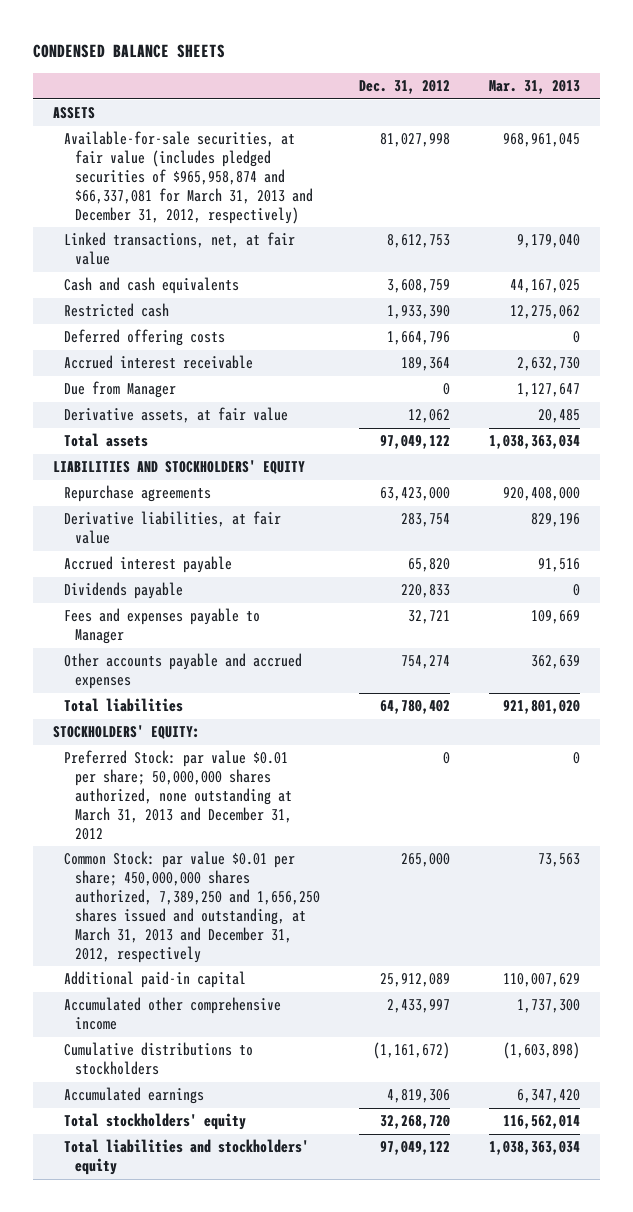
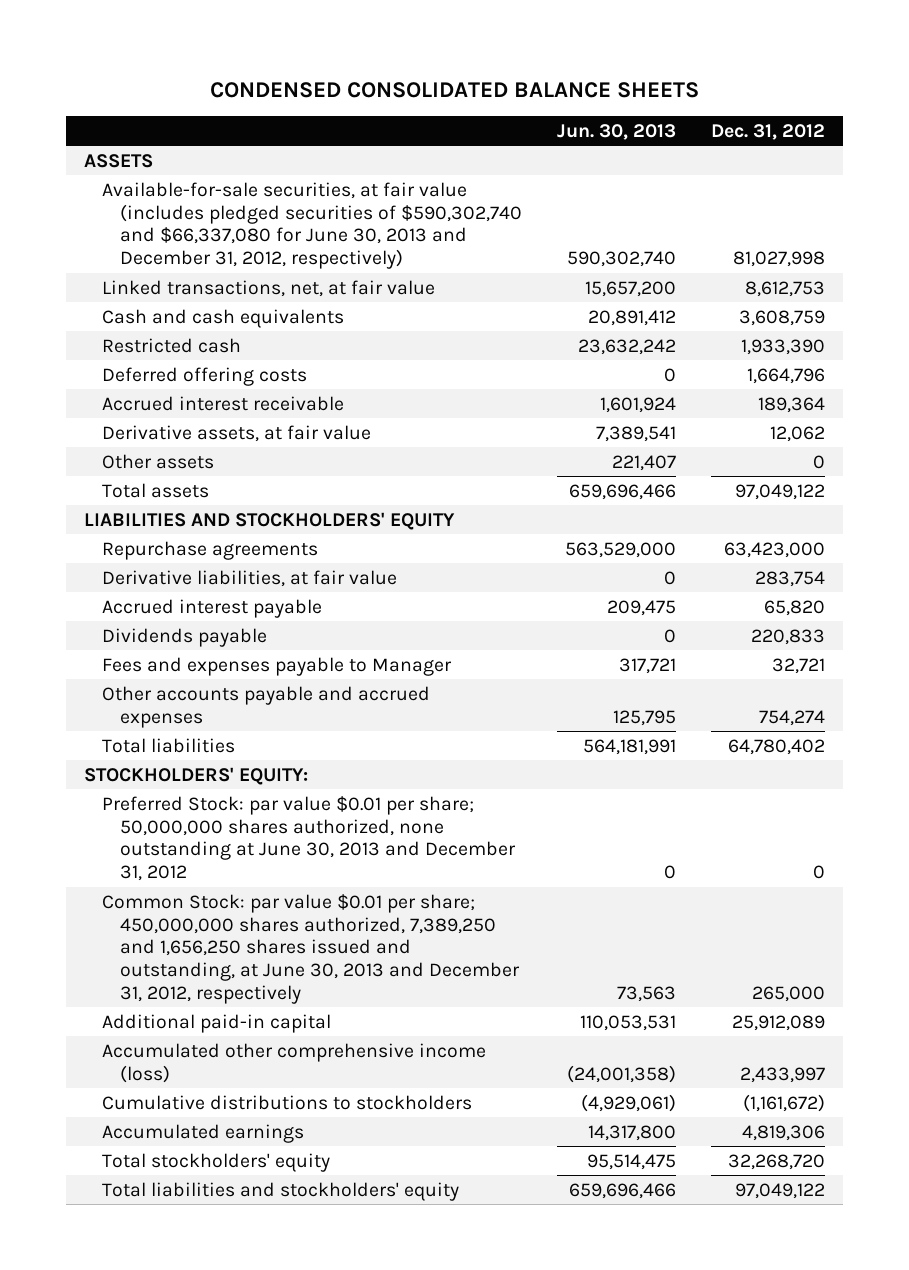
[33,44,226,59] CONDENSED BALANCE SHEETS -> [209,81,699,98] CONDENSED CONSOLIDATED BALANCE SHEETS
[489,80,581,95] Mar. 31, 2013 -> none
none -> [557,123,677,140] Jun. 30, 2013
[63,131,313,224] Available-for-sale securities, at fair value (includes pledged securities of $965,958,874 and $66,337,081 for March 31, 2013 and December 31, 2012, respectively) -> [102,181,523,270] Available-for-sale securities, at fair value (includes pledged securities of $590,302,740 and $66,337,080 for June 30, 2013 and December 31, 2012, respectively)
[63,381,176,399] Due from Manager -> none
none -> [102,453,215,469] Other assets
[63,750,292,840] Preferred Stock: par value $0.01 per share; 50,000,000 shares authorized, none outstanding at March 31, 2013 and December 31, 2012 -> [102,795,517,882] Preferred Stock: par value $0.01 per share; 50,000,000 shares authorized, none outstanding at June 30, 2013 and December 31, 2012
[63,851,320,963] Common Stock: par value $0.01 per share; 450,000,000 shares authorized, 7,389,250 and 1,656,250 shares issued and outstanding, at March 31, 2013 and December 31, 2012, respectively -> [102,893,521,1004] Common Stock: par value $0.01 per share; 450,000,000 shares authorized, 7,389,250 and 1,656,250 shares issued and outstanding, at June 30, 2013 and December 31, 2012, respectively
[63,997,281,1031] Accumulated other comprehensive income -> [102,1042,487,1083] Accumulated other comprehensive income (loss)

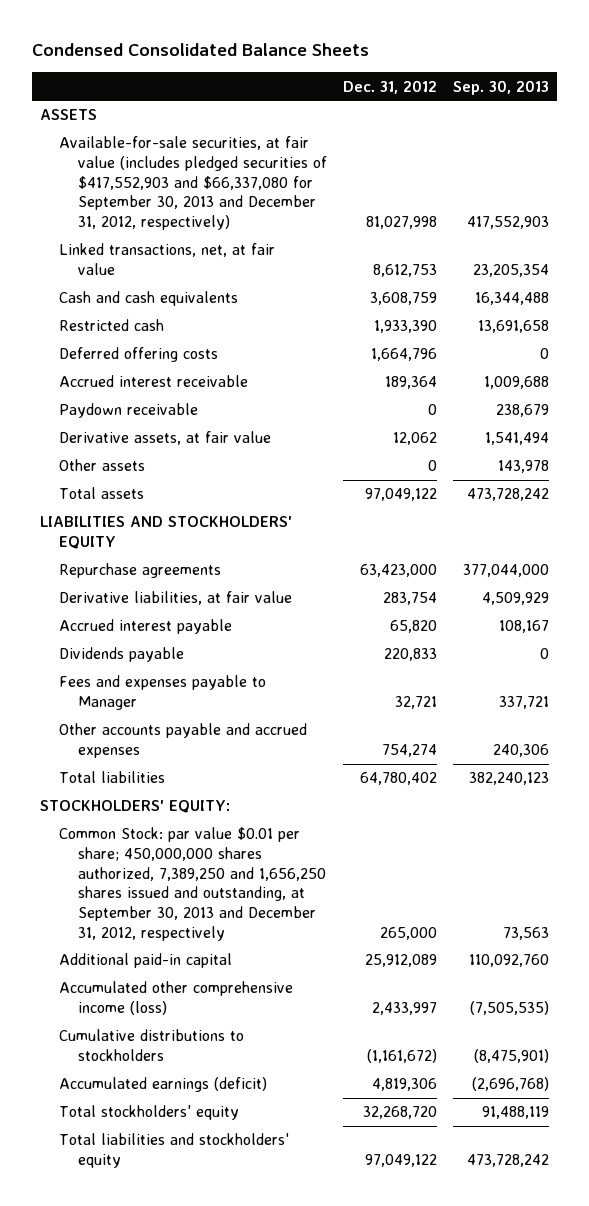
[209,81,699,98] CONDENSED CONSOLIDATED BALANCE SHEETS -> [31,43,369,57] Condensed Consolidated Balance Sheets
[557,123,677,140] Jun. 30, 2013 -> none
none -> [453,79,550,95] Sep. 30, 2013
[102,181,523,270] Available-for-sale securities, at fair value (includes pledged securities of $590,302,740 and $66,337,080 for June 30, 2013 and December 31, 2012, respectively) -> [58,136,327,231] Available-for-sale securities, at fair value (includes pledged securities of $417,552,903 and $66,337,080 for September 30, 2013 and December 31, 2012, respectively)
none -> [58,403,198,419] Paydown receivable
[102,795,517,882] Preferred Stock: par value $0.01 per share; 50,000,000 shares authorized, none outstanding at June 30, 2013 and December 31, 2012 -> none
[102,893,521,1004] Common Stock: par value $0.01 per share; 450,000,000 shares authorized, 7,389,250 and 1,656,250 shares issued and outstanding, at June 30, 2013 and December 31, 2012, respectively -> [58,827,326,941] Common Stock: par value $0.01 per share; 450,000,000 shares authorized, 7,389,250 and 1,656,250 shares issued and outstanding, at September 30, 2013 and December 31, 2012, respectively
[102,1123,305,1143] Accumulated earnings -> [58,1077,267,1093] Accumulated earnings (deficit)

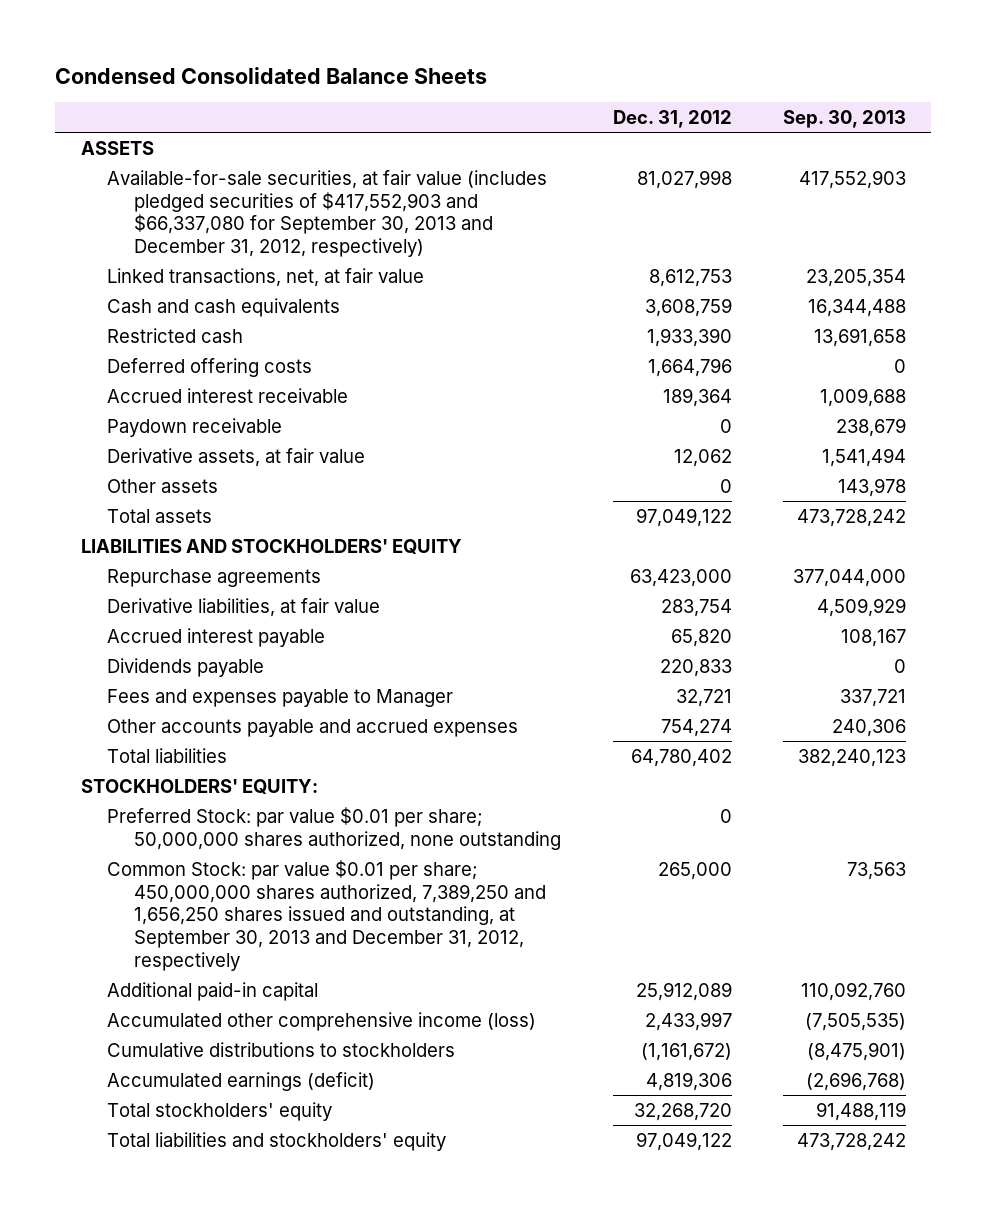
none -> [107,806,562,850] Preferred Stock: par value $0.01 per share; 50,000,000 shares authorized, none outstanding

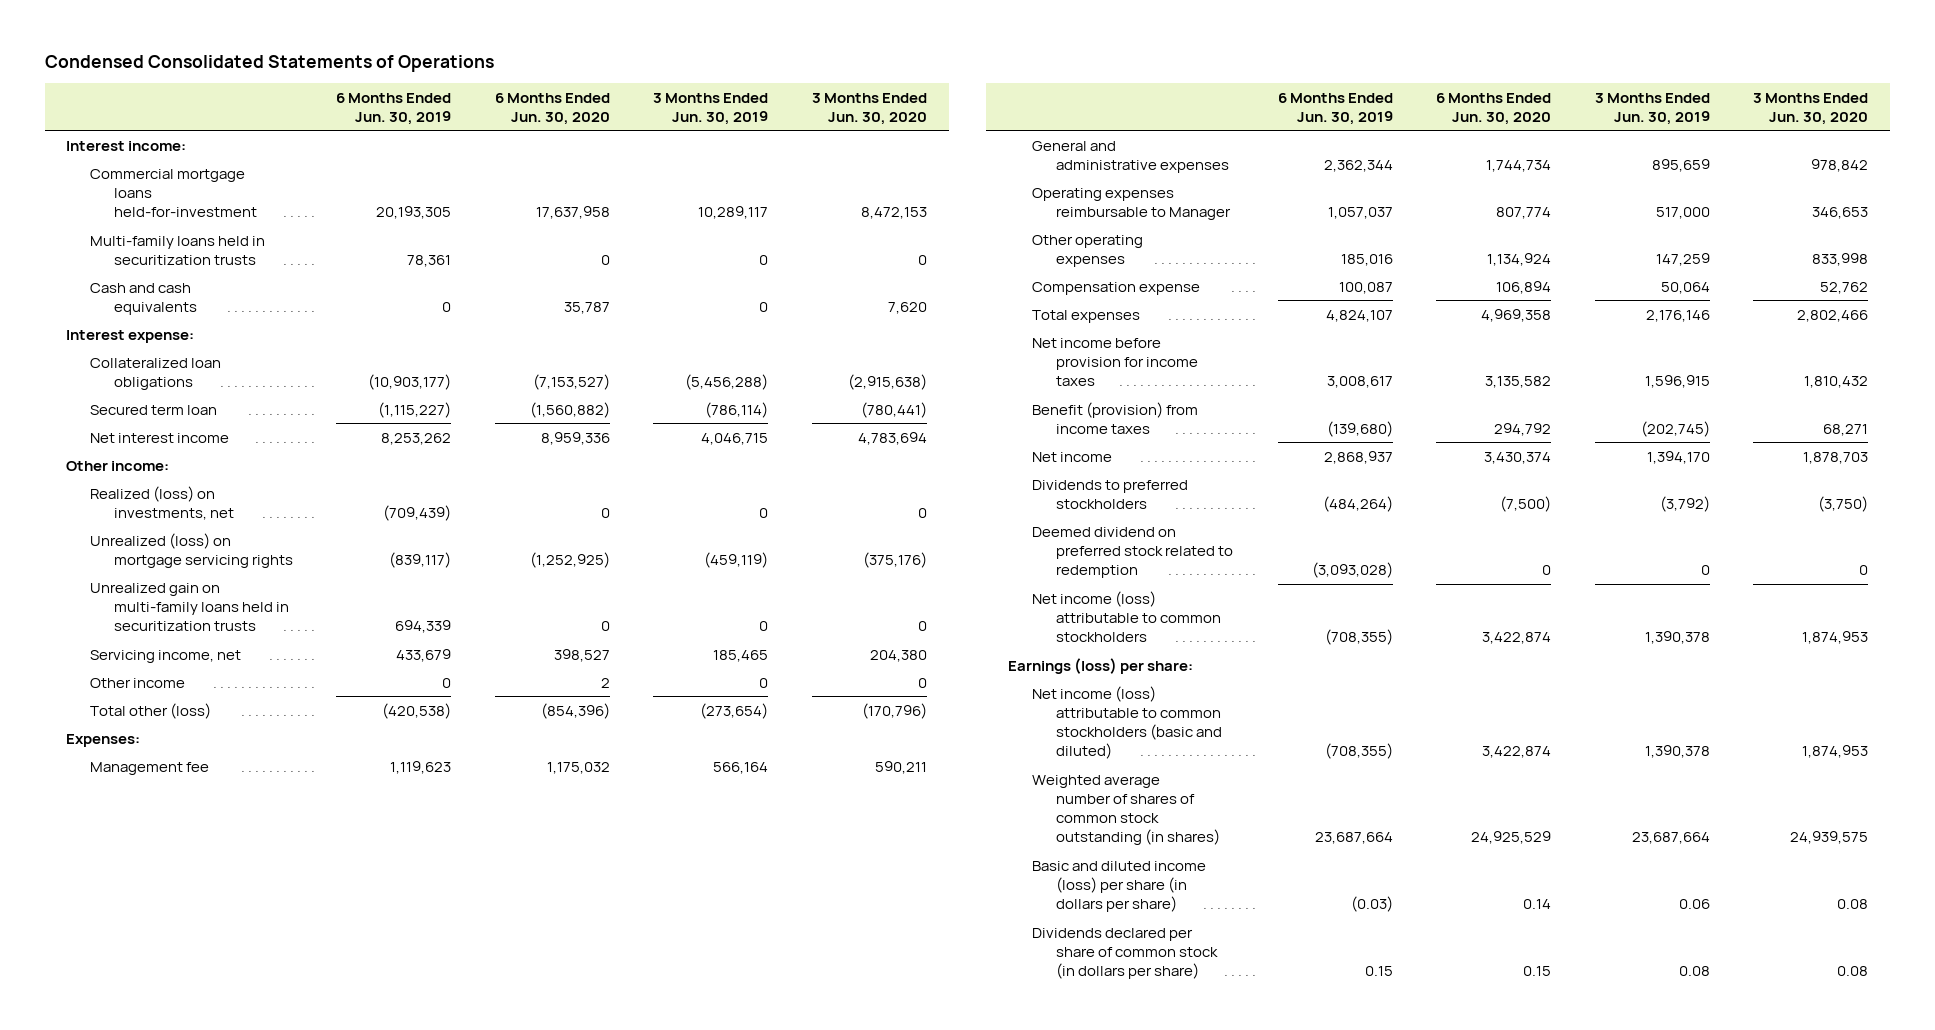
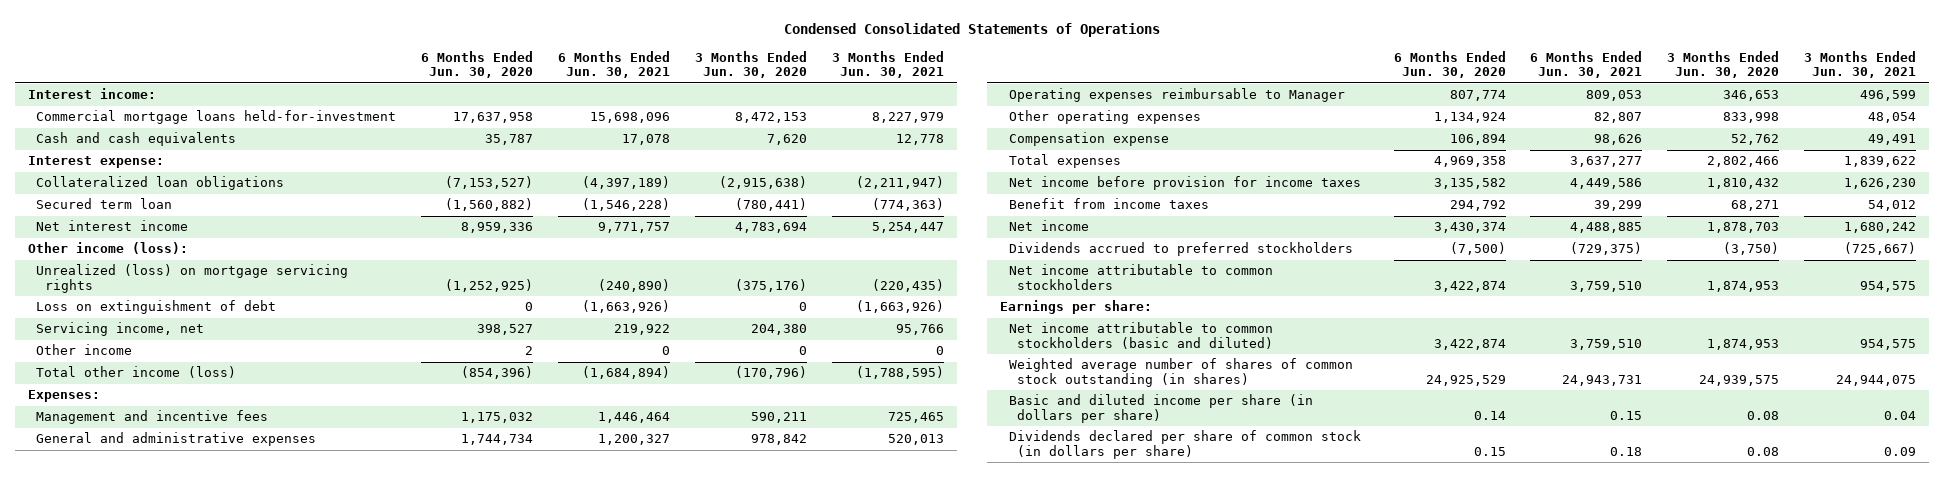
[336,92,452,125] 6 Months Ended Jun. 30, 2019 -> none
[653,92,769,125] 3 Months Ended Jun. 30, 2019 -> none
none -> [558,51,671,79] 6 Months Ended Jun. 30, 2021
none -> [832,51,945,79] 3 Months Ended Jun. 30, 2021
[90,235,266,265] Multi-family loans held in securitization trusts -> none
[90,485,234,520] Realized (loss) on investments, net -> none
[66,460,170,471] Other income: -> [27,242,188,255] Other income (loss):
[90,582,289,631] Unrealized gain on multi-family loans held in securitization trusts -> none
none -> [36,300,277,315] Loss on extinguishment of debt
[90,702,212,719] Total other (loss) -> [36,366,237,379] Total other income (loss)
[90,761,210,775] Management fee -> [36,410,269,425] Management and incentive fees
[1031,401,1198,434] Benefit (provision) from income taxes -> [1008,198,1209,210] Benefit from income taxes
[1031,526,1233,578] Deemed dividend on preferred stock related to redemption -> none
[1031,479,1188,509] Dividends to preferred stockholders -> [1008,242,1353,257] Dividends accrued to preferred stockholders
[1031,590,1221,642] Net income (loss) attributable to common stockholders -> [1008,264,1273,290] Net income attributable to common stockholders
[1007,657,1193,674] Earnings (loss) per share: -> [999,300,1152,315] Earnings per share:
[1031,685,1222,760] Net income (loss) attributable to common stockholders (basic and diluted) -> [1008,322,1274,349] Net income attributable to common stockholders (basic and diluted)
[1031,860,1206,912] Basic and diluted income (loss) per share (in dollars per share) -> [1008,394,1313,423] Basic and diluted income per share (in dollars per share)

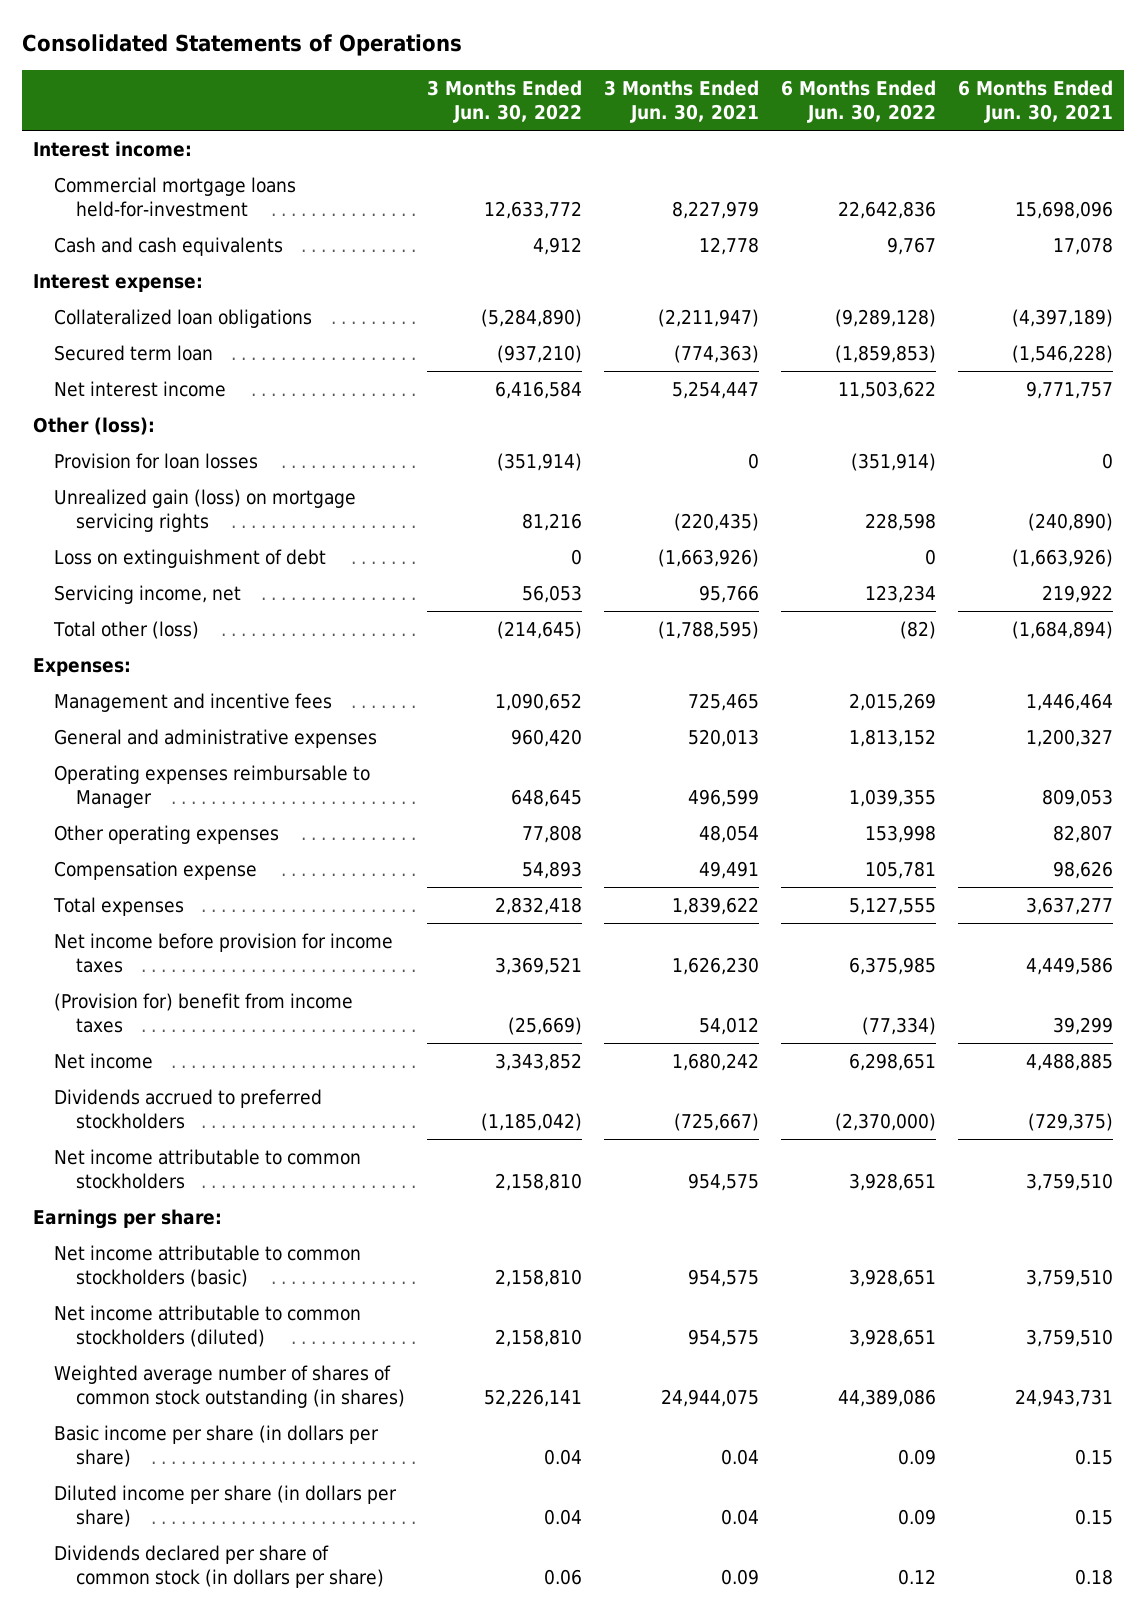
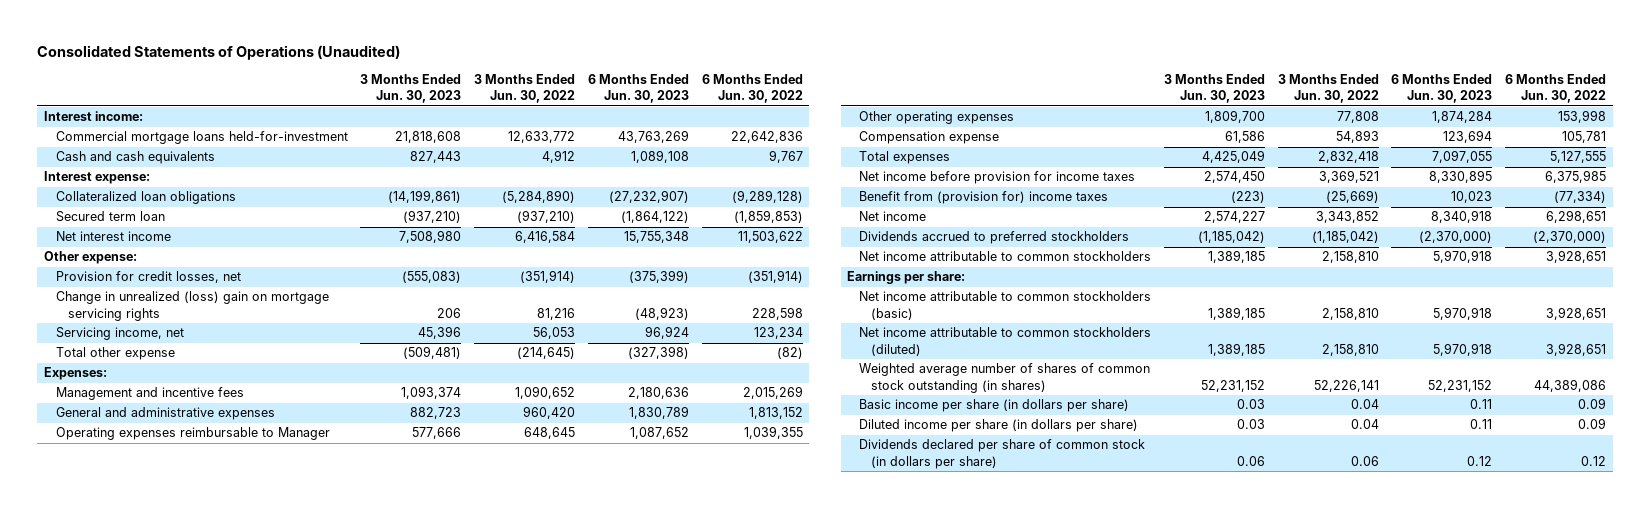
[21,34,462,57] Consolidated Statements of Operations -> [37,45,401,61] Consolidated Statements of Operations (Unaudited)
[604,79,760,124] 3 Months Ended Jun. 30, 2021 -> none
[958,79,1114,124] 6 Months Ended Jun. 30, 2021 -> none
none -> [360,74,462,104] 3 Months Ended Jun. 30, 2023
none -> [588,74,690,104] 6 Months Ended Jun. 30, 2023
[32,416,155,435] Other (loss): -> none
[54,548,327,568] Loss on extinguishment of debt -> none
none -> [43,251,137,265] Other expense:
[54,452,259,469] Provision for loan losses -> [55,271,241,284] Provision for credit losses, net
[54,488,357,533] Unrealized gain (loss) on mortgage servicing rights -> [55,291,329,321] Change in unrealized (loss) gain on mortgage servicing rights
[53,620,200,639] Total other (loss) -> [55,347,175,361] Total other expense
[54,992,354,1034] (Provision for) benefit from income taxes -> [859,191,1109,205] Benefit from (provision for) income taxes

